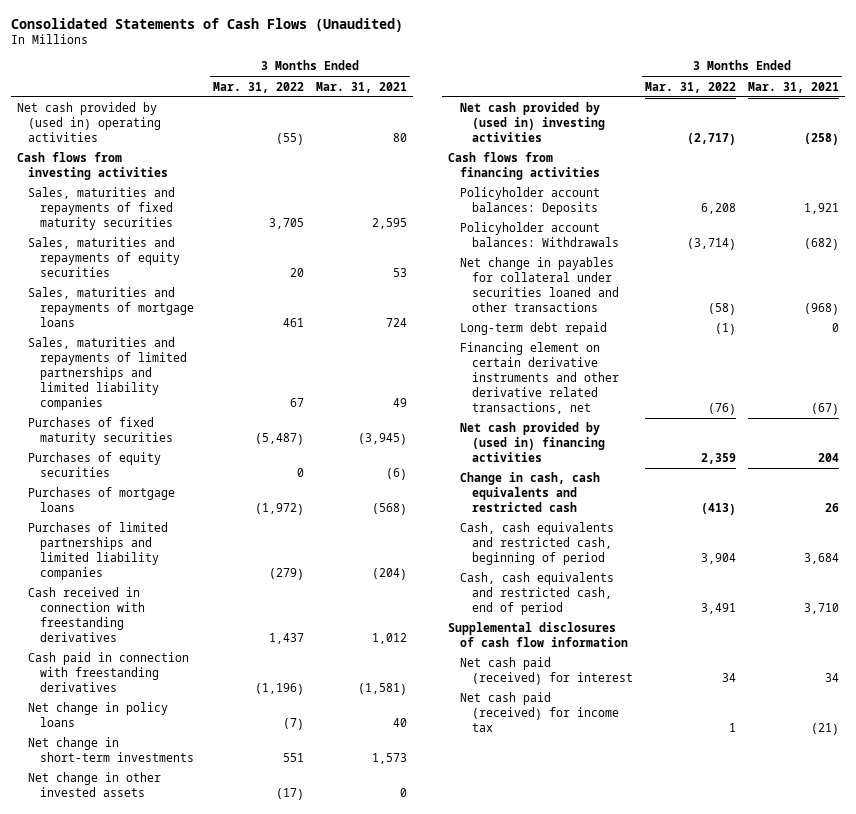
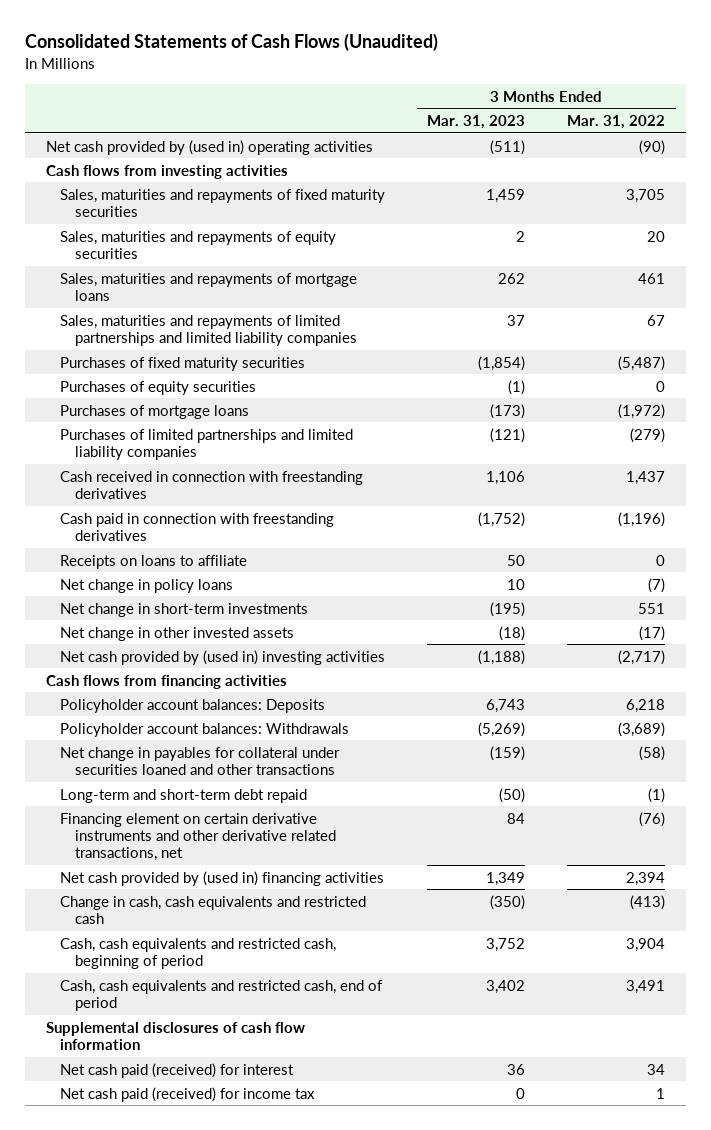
[316,81,408,93] Mar. 31, 2021 -> none
none -> [427,114,526,129] Mar. 31, 2023
[275,133,304,146] (55) -> [639,139,666,155] (90)
none -> [60,554,248,569] Receipts on loans to affiliate
[700,203,736,215] 6,208 -> [626,698,666,713] 6,218
[686,238,736,251] (3,714) -> [618,721,666,737] (3,689)
[460,322,608,336] Long-term debt repaid -> [60,788,308,803] Long-term and short-term debt repaid
[700,453,736,465] 2,359 -> [626,871,666,886] 2,394

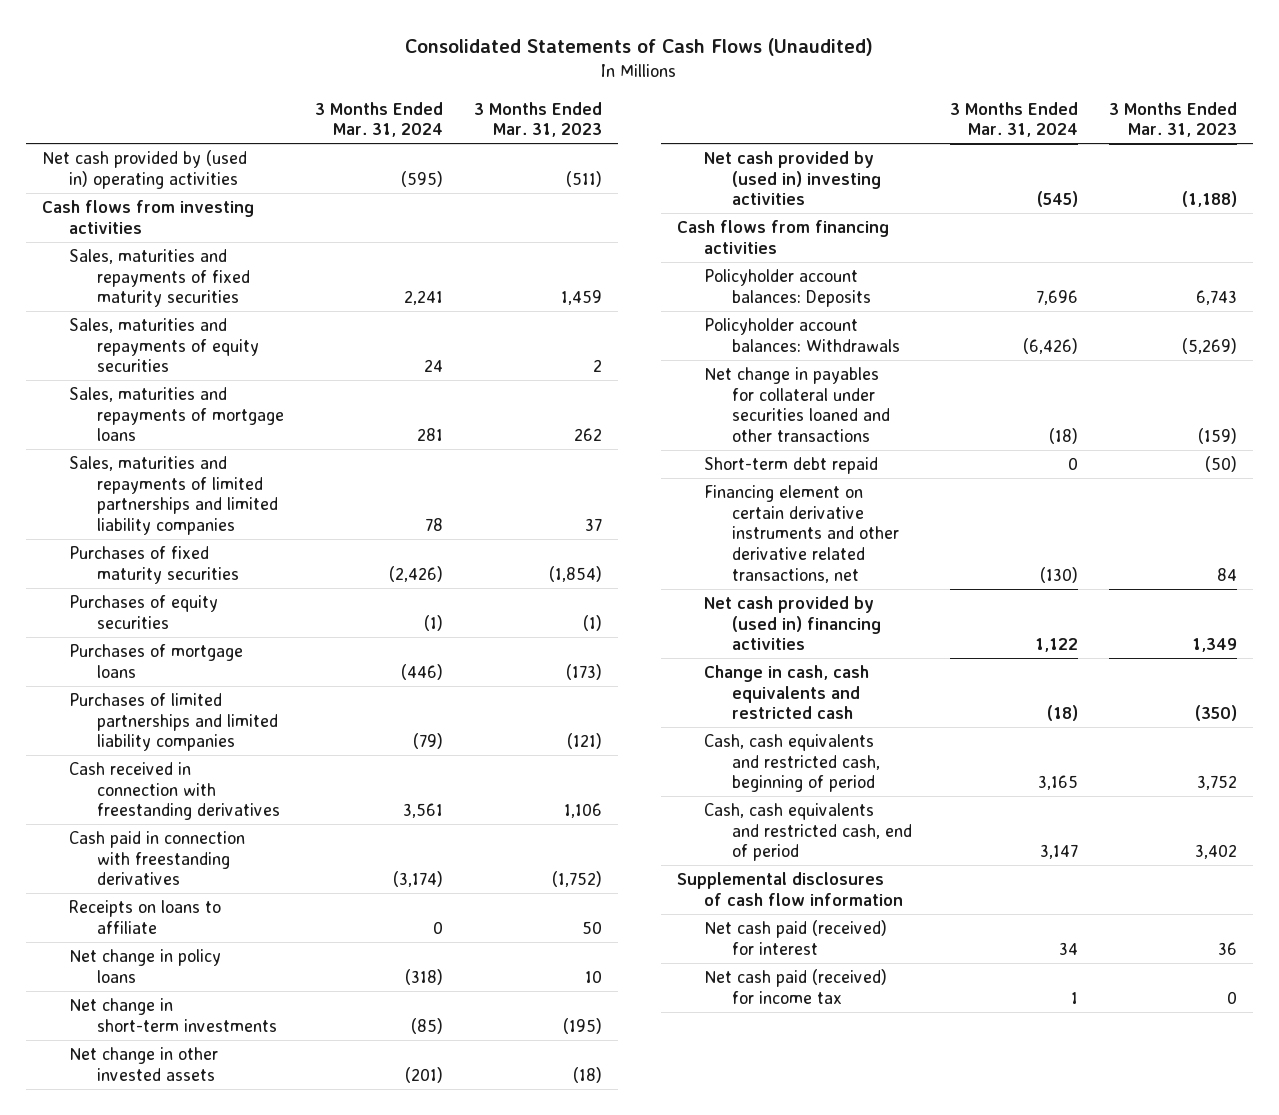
[567,114,666,129] Mar. 31, 2022 -> none
none -> [314,101,443,138] 3 Months Ended Mar. 31, 2024
[60,788,308,803] Long-term and short-term debt repaid -> [704,456,879,474] Short-term debt repaid

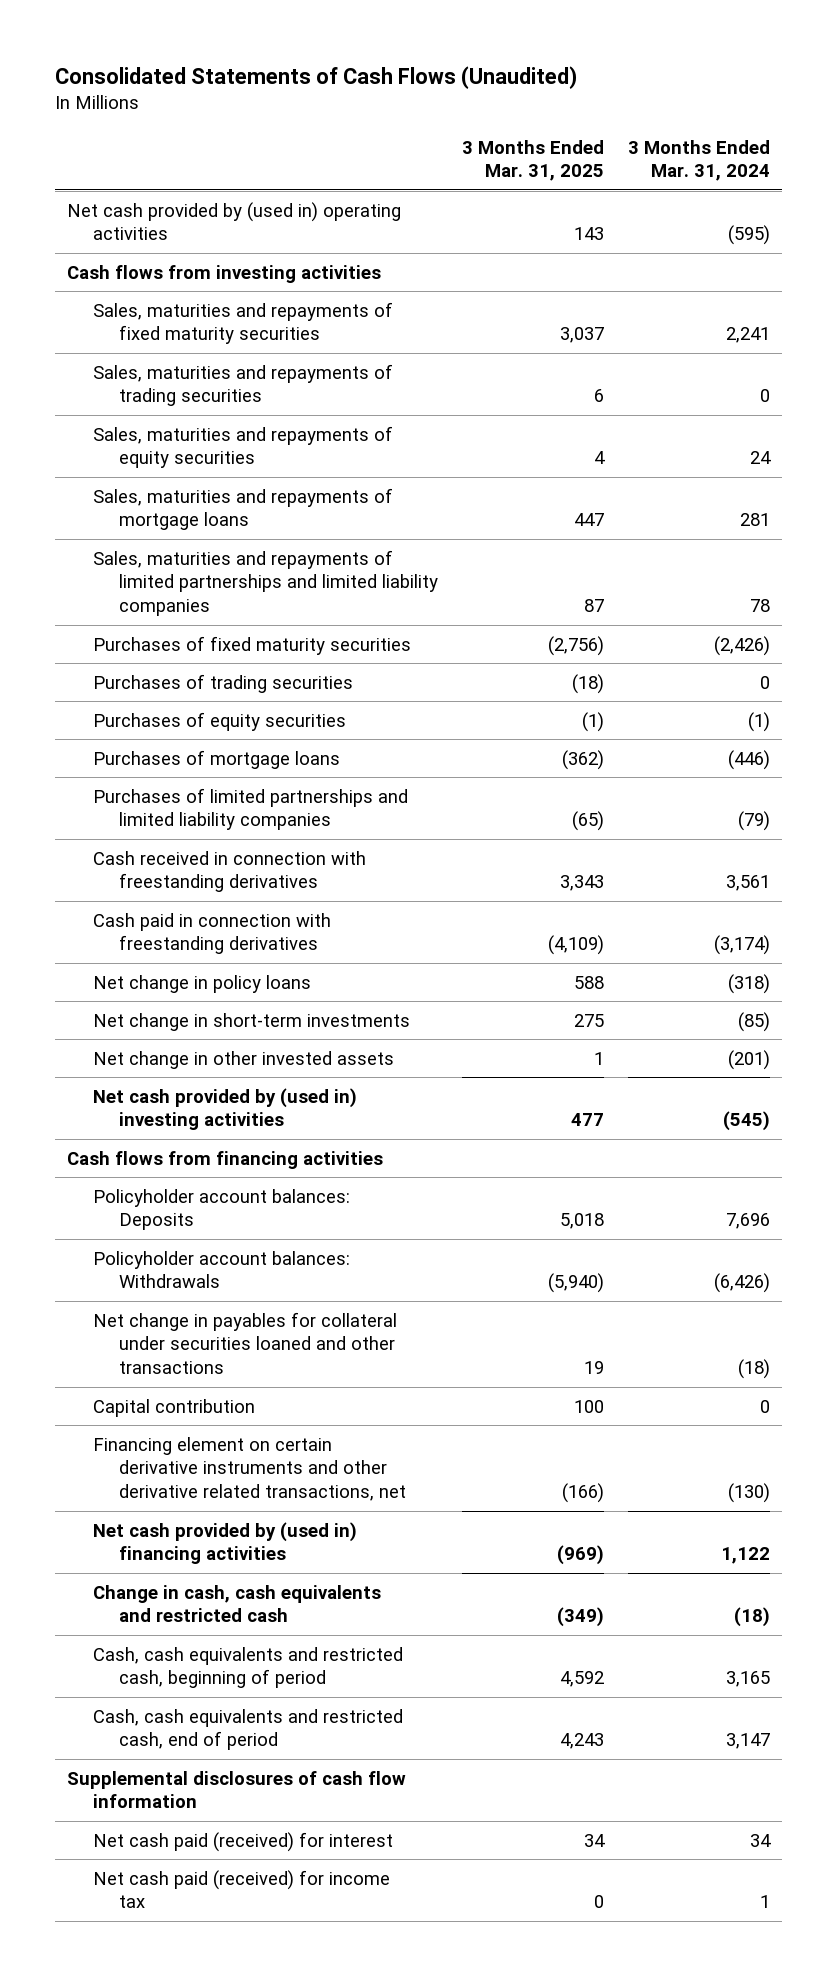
[473,101,602,138] 3 Months Ended Mar. 31, 2023 -> none
none -> [462,139,605,182] 3 Months Ended Mar. 31, 2025
none -> [93,363,394,407] Sales, maturities and repayments of trading securities
none -> [93,673,354,693] Purchases of trading securities
[69,899,222,934] Receipts on loans to affiliate -> none
[704,456,879,474] Short-term debt repaid -> none
none -> [93,1398,256,1417] Capital contribution

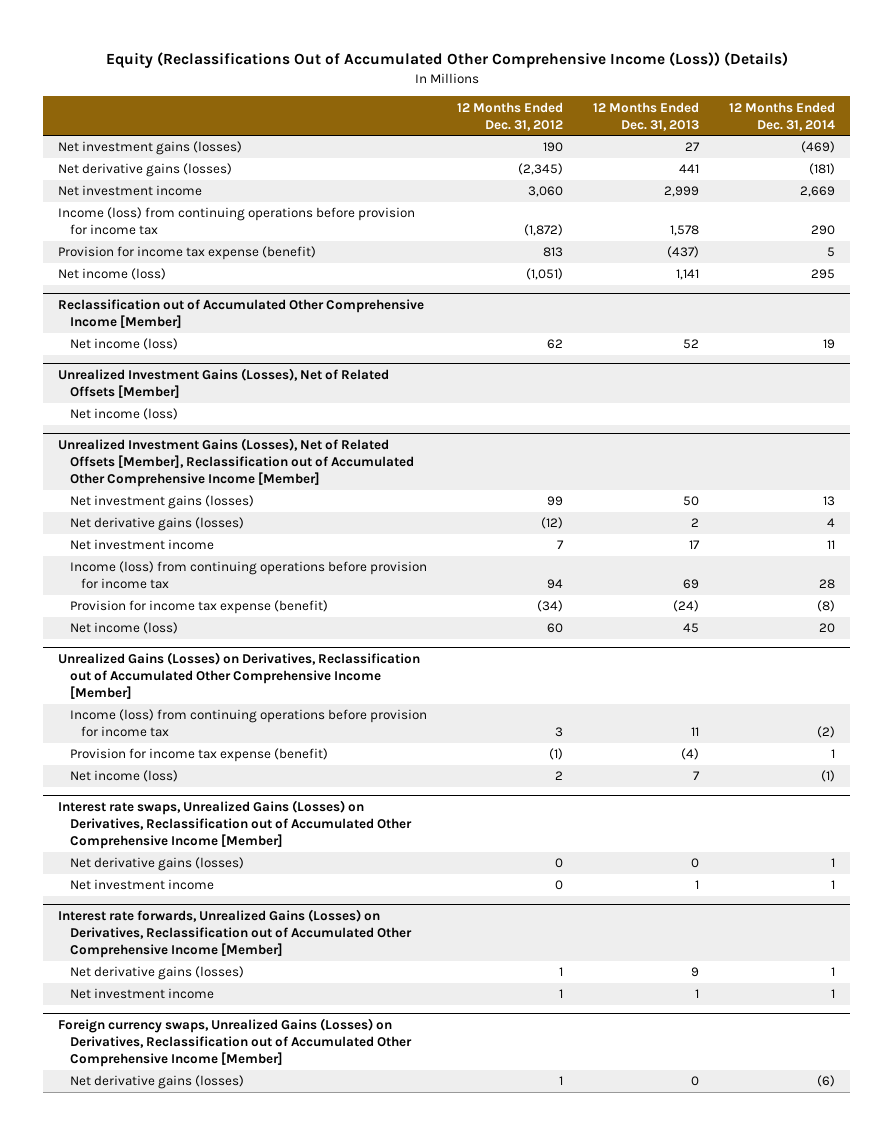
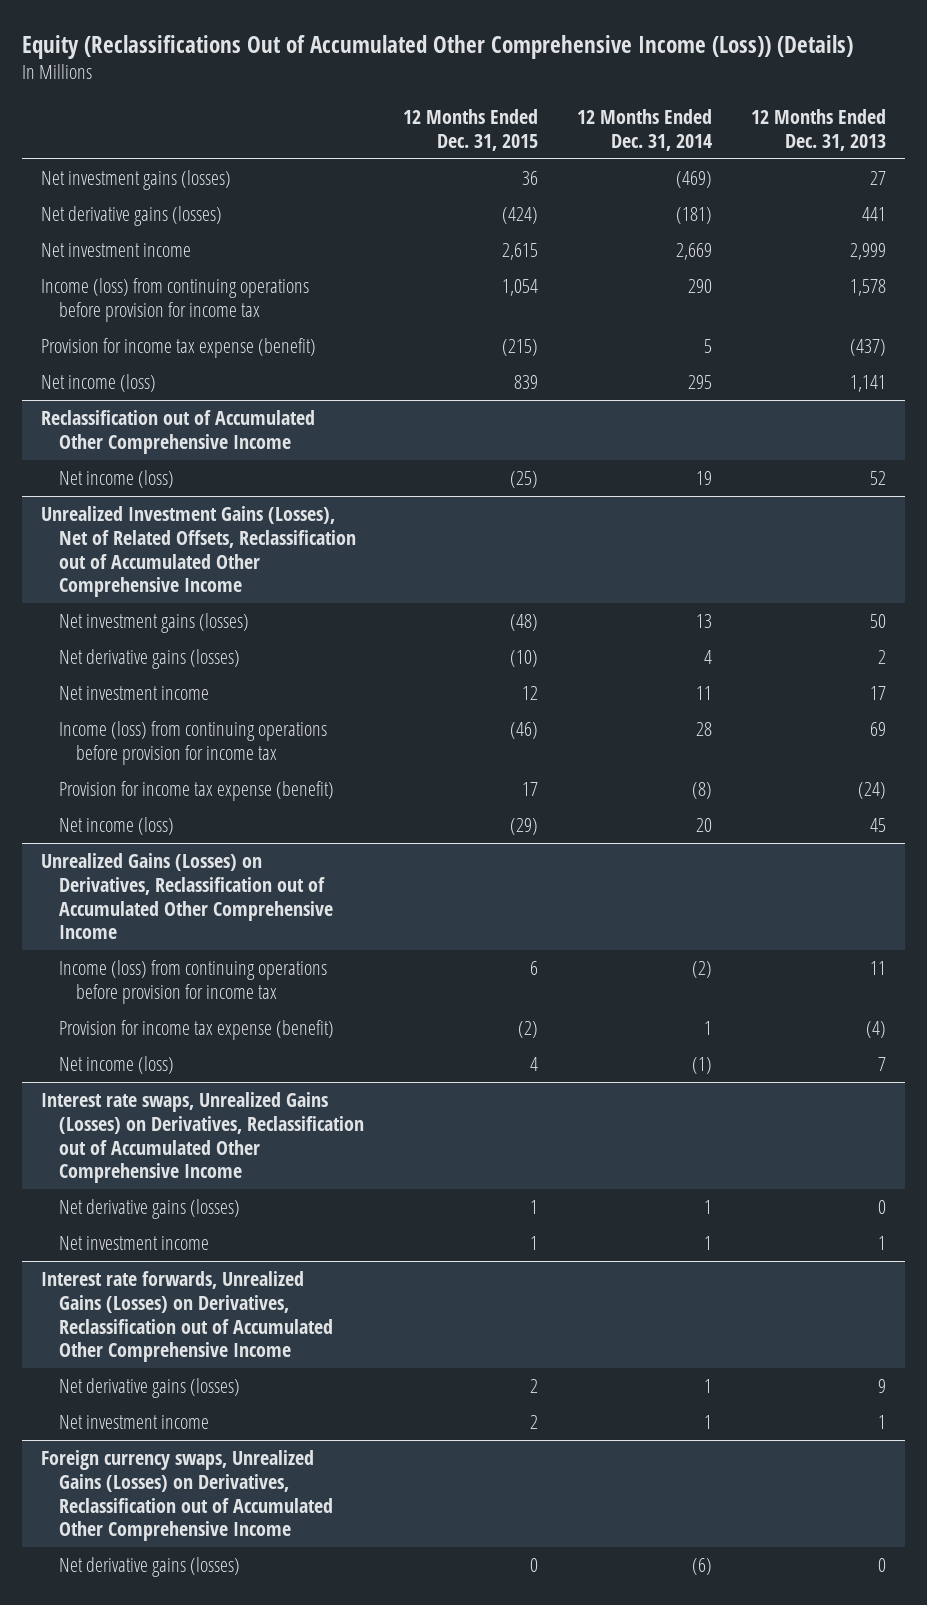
[456,101,563,131] 12 Months Ended Dec. 31, 2012 -> none
none -> [402,108,538,151] 12 Months Ended Dec. 31, 2015
[58,298,425,329] Reclassification out of Accumulated Other Comprehensive Income [Member] -> [41,410,316,454] Reclassification out of Accumulated Other Comprehensive Income
[58,367,390,399] Unrealized Investment Gains (Losses), Net of Related Offsets [Member] -> none
[69,408,178,421] Net income (loss) -> none
[58,437,414,488] Unrealized Investment Gains (Losses), Net of Related Offsets [Member], Reclassification out of Accumulated Other Comprehensive Income [Member] -> [41,506,356,598] Unrealized Investment Gains (Losses), Net of Related Offsets, Reclassification out of Accumulated Other Comprehensive Income
[58,651,421,700] Unrealized Gains (Losses) on Derivatives, Reclassification out of Accumulated Other Comprehensive Income [Member] -> [41,853,333,940] Unrealized Gains (Losses) on Derivatives, Reclassification out of Accumulated Other Comprehensive Income
[58,799,412,850] Interest rate swaps, Unrealized Gains (Losses) on Derivatives, Reclassification out of Accumulated Other Comprehensive Income [Member] -> [41,1092,364,1184] Interest rate swaps, Unrealized Gains (Losses) on Derivatives, Reclassification out of Accumulated Other Comprehensive Income
[58,908,412,959] Interest rate forwards, Unrealized Gains (Losses) on Derivatives, Reclassification out of Accumulated Other Comprehensive Income [Member] -> [41,1271,333,1363] Interest rate forwards, Unrealized Gains (Losses) on Derivatives, Reclassification out of Accumulated Other Comprehensive Income
[58,1017,412,1068] Foreign currency swaps, Unrealized Gains (Losses) on Derivatives, Reclassification out of Accumulated Other Comprehensive Income [Member] -> [41,1450,333,1542] Foreign currency swaps, Unrealized Gains (Losses) on Derivatives, Reclassification out of Accumulated Other Comprehensive Income

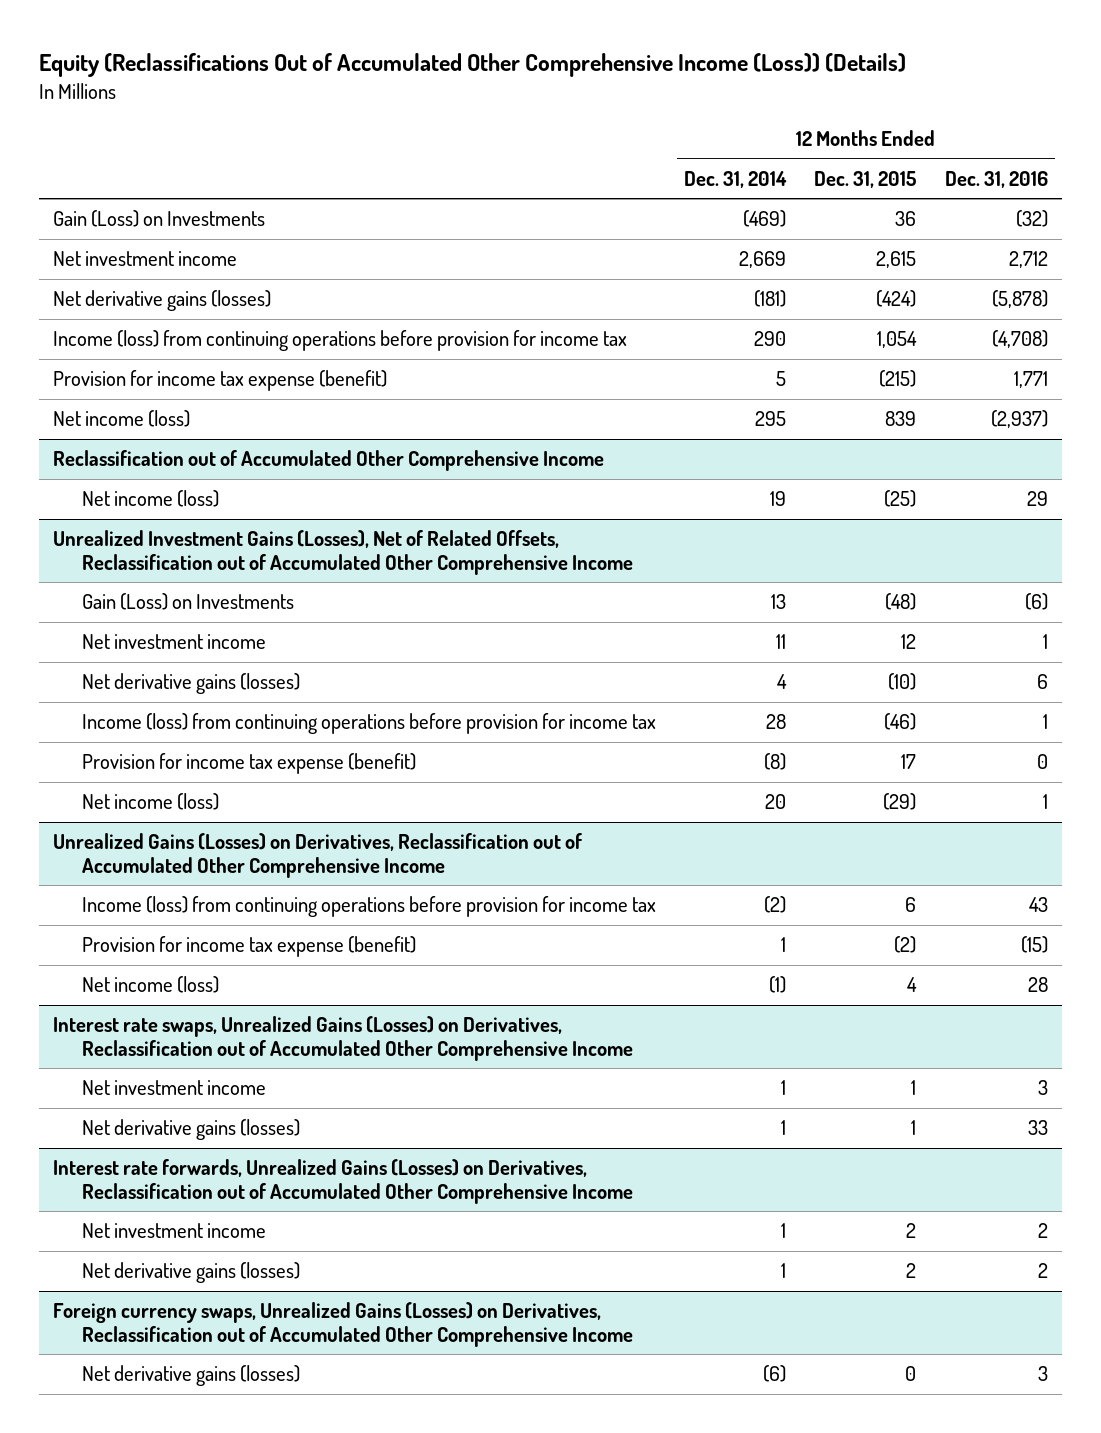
[750,108,886,151] 12 Months Ended Dec. 31, 2013 -> none
none -> [944,170,1048,188] Dec. 31, 2016
[41,170,232,191] Net investment gains (losses) -> [53,210,266,228] Gain (Loss) on Investments
[41,206,223,227] Net derivative gains (losses) -> [53,290,272,312] Net derivative gains (losses)
[58,613,249,634] Net investment gains (losses) -> [81,593,294,611] Gain (Loss) on Investments
[58,649,240,670] Net derivative gains (losses) -> [81,673,300,695] Net derivative gains (losses)
[58,1199,240,1220] Net derivative gains (losses) -> [81,1119,300,1141] Net derivative gains (losses)
[58,1378,240,1399] Net derivative gains (losses) -> [81,1262,300,1284] Net derivative gains (losses)

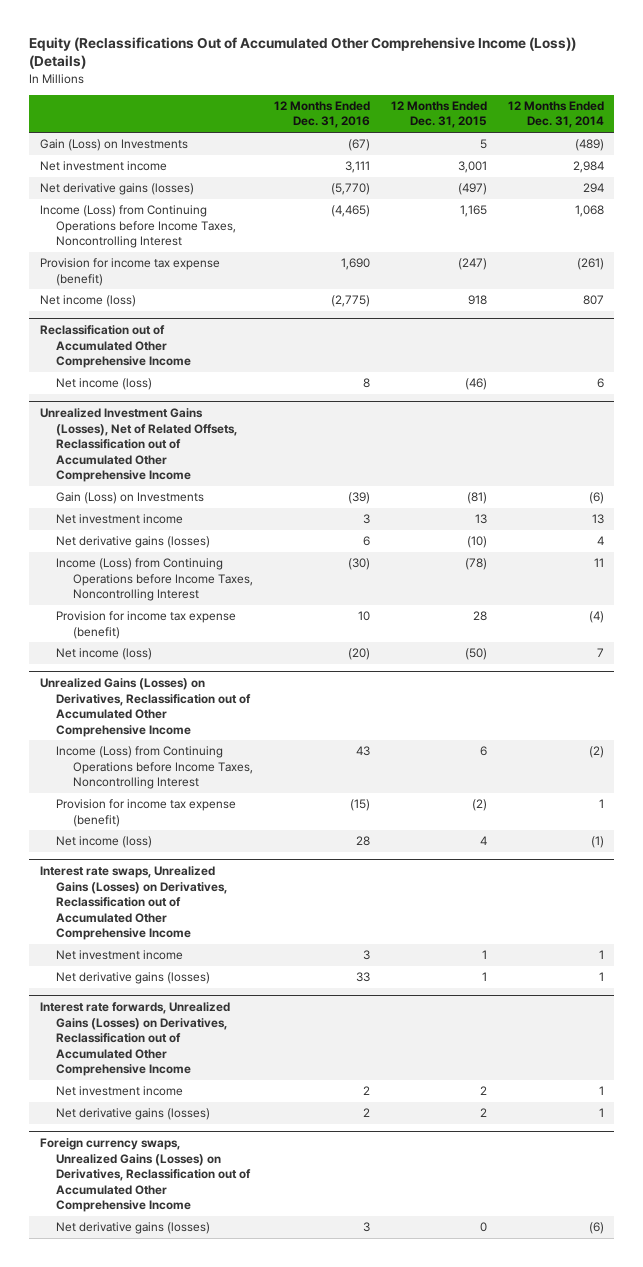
[743,210,787,228] (469) -> [574,139,604,152] (489)
[895,211,917,227] 36 -> [479,139,487,150] 5
[1015,210,1048,228] (32) -> [347,139,370,152] (67)
[739,251,787,269] 2,669 -> [572,161,604,174] 2,984
[876,251,917,269] 2,615 -> [457,161,487,174] 3,001
[1008,251,1048,269] 2,712 -> [344,161,370,174] 3,111
[754,290,787,308] (181) -> [582,183,604,194] 294
[876,290,917,308] (424) -> [457,183,487,196] (497)
[991,290,1048,309] (5,878) -> [330,183,370,196] (5,770)
[53,330,628,352] Income (loss) from continuing operations before provision for income tax -> [39,205,237,249] Income (Loss) from Continuing Operations before Income Taxes, Noncontrolling Interest
[754,331,787,347] 290 -> [574,205,604,218] 1,068
[877,331,918,349] 1,054 -> [459,205,487,218] 1,165
[991,330,1048,349] (4,708) -> [330,205,370,218] (4,465)
[776,371,787,387] 5 -> [576,258,604,271] (261)
[879,370,917,388] (215) -> [457,258,487,271] (247)
[1013,371,1048,389] 1,771 -> [340,258,370,271] 1,690
[755,411,787,427] 295 -> [582,295,604,306] 807
[885,411,917,427] 839 -> [467,295,487,306] 918
[990,410,1048,429] (2,937) -> [330,295,370,308] (2,775)
[770,491,787,507] 19 -> [596,378,604,389] 6
[884,490,917,508] (25) -> [464,378,487,391] (46)
[1026,491,1048,507] 29 -> [362,378,370,389] 8
[771,594,787,610] 13 -> [588,492,604,505] (6)
[885,593,917,611] (48) -> [466,492,487,505] (81)
[1024,593,1048,611] (6) -> [347,492,370,505] (39)
[776,634,787,650] 11 -> [591,514,604,525] 13
[901,634,917,650] 12 -> [474,514,487,525] 13
[1042,634,1048,650] 1 -> [362,514,370,525] 3
[81,713,656,735] Income (loss) from continuing operations before provision for income tax -> [56,558,253,602] Income (Loss) from Continuing Operations before Income Taxes, Noncontrolling Interest
[766,714,787,730] 28 -> [593,558,604,568] 11
[884,713,917,731] (46) -> [464,558,487,571] (78)
[1042,714,1048,730] 1 -> [347,558,370,571] (30)
[764,753,787,771] (8) -> [588,611,604,624] (4)
[901,754,917,770] 17 -> [472,611,487,622] 28
[1036,754,1048,770] 0 -> [357,611,370,622] 10
[765,794,787,810] 20 -> [596,648,604,658] 7
[883,793,917,811] (29) -> [464,648,487,661] (50)
[1042,794,1048,810] 1 -> [347,648,370,661] (20)
[81,896,656,918] Income (loss) from continuing operations before provision for income tax -> [56,746,253,790] Income (Loss) from Continuing Operations before Income Taxes, Noncontrolling Interest

